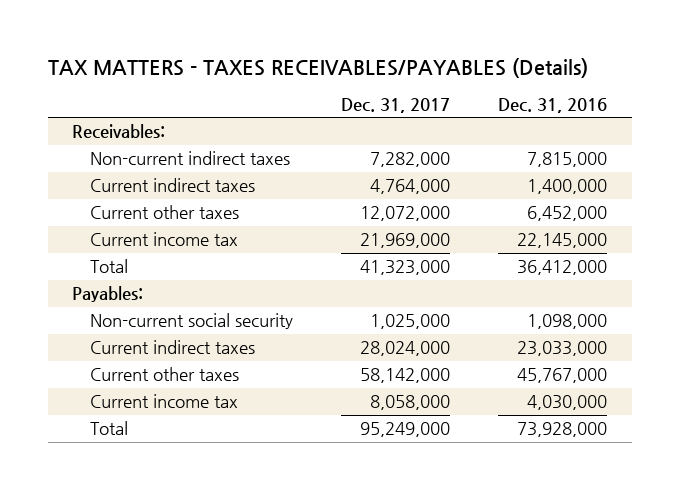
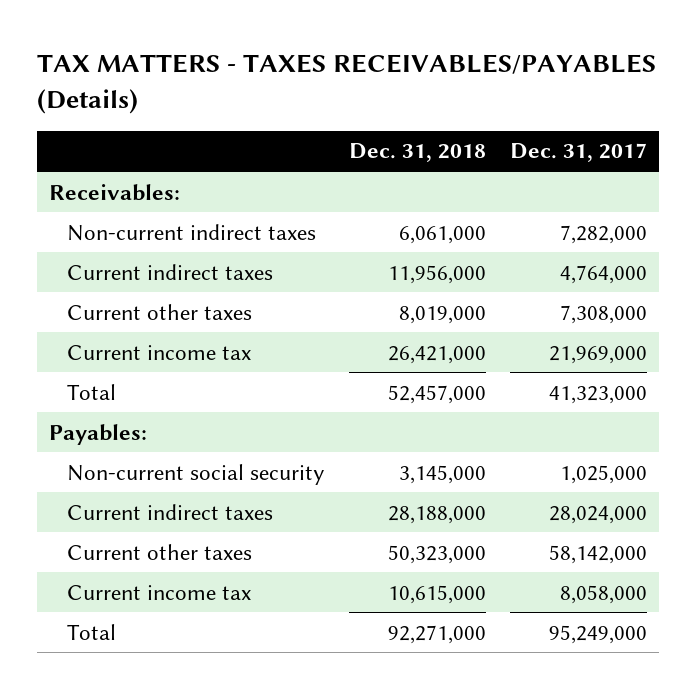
[498,97,608,113] Dec. 31, 2016 -> none
none -> [348,143,486,163] Dec. 31, 2018
[360,206,451,222] 12,072,000 -> [559,304,647,324] 7,308,000

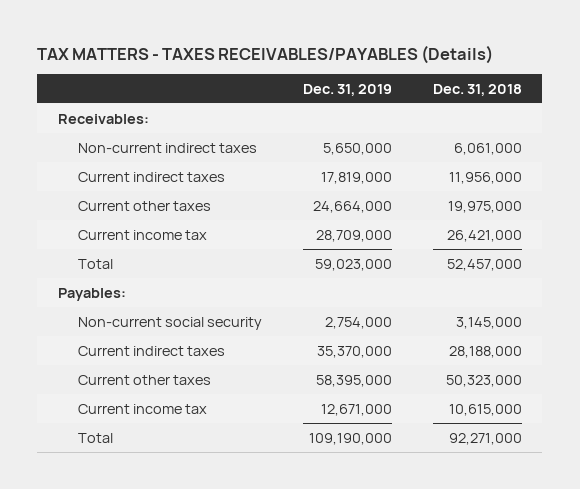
[509,143,647,163] Dec. 31, 2017 -> none
none -> [303,83,393,96] Dec. 31, 2019
[398,305,486,324] 8,019,000 -> [448,200,523,213] 19,975,000

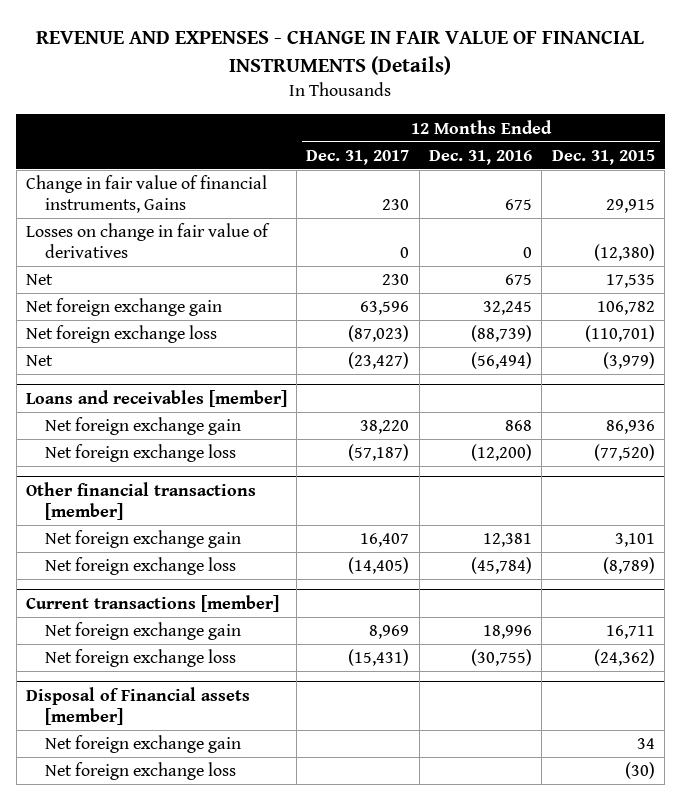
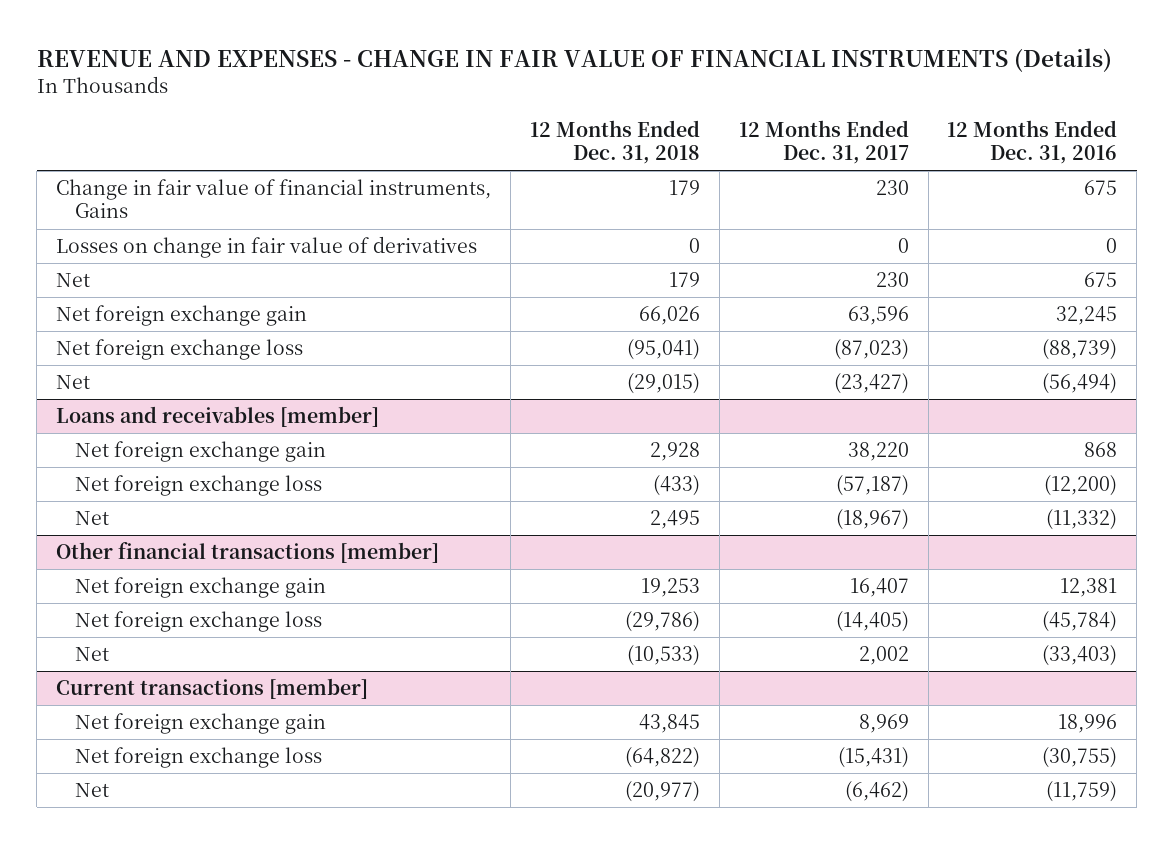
[551,149,655,165] Dec. 31, 2015 -> none
none -> [530,119,701,165] 12 Months Ended Dec. 31, 2018
none -> [74,511,109,526] Net
none -> [74,647,109,662] Net
[25,686,250,726] Disposal of Financial assets [member] -> none
[45,735,242,754] Net foreign exchange gain -> none
[45,762,237,781] Net foreign exchange loss -> none
none -> [74,783,109,798] Net

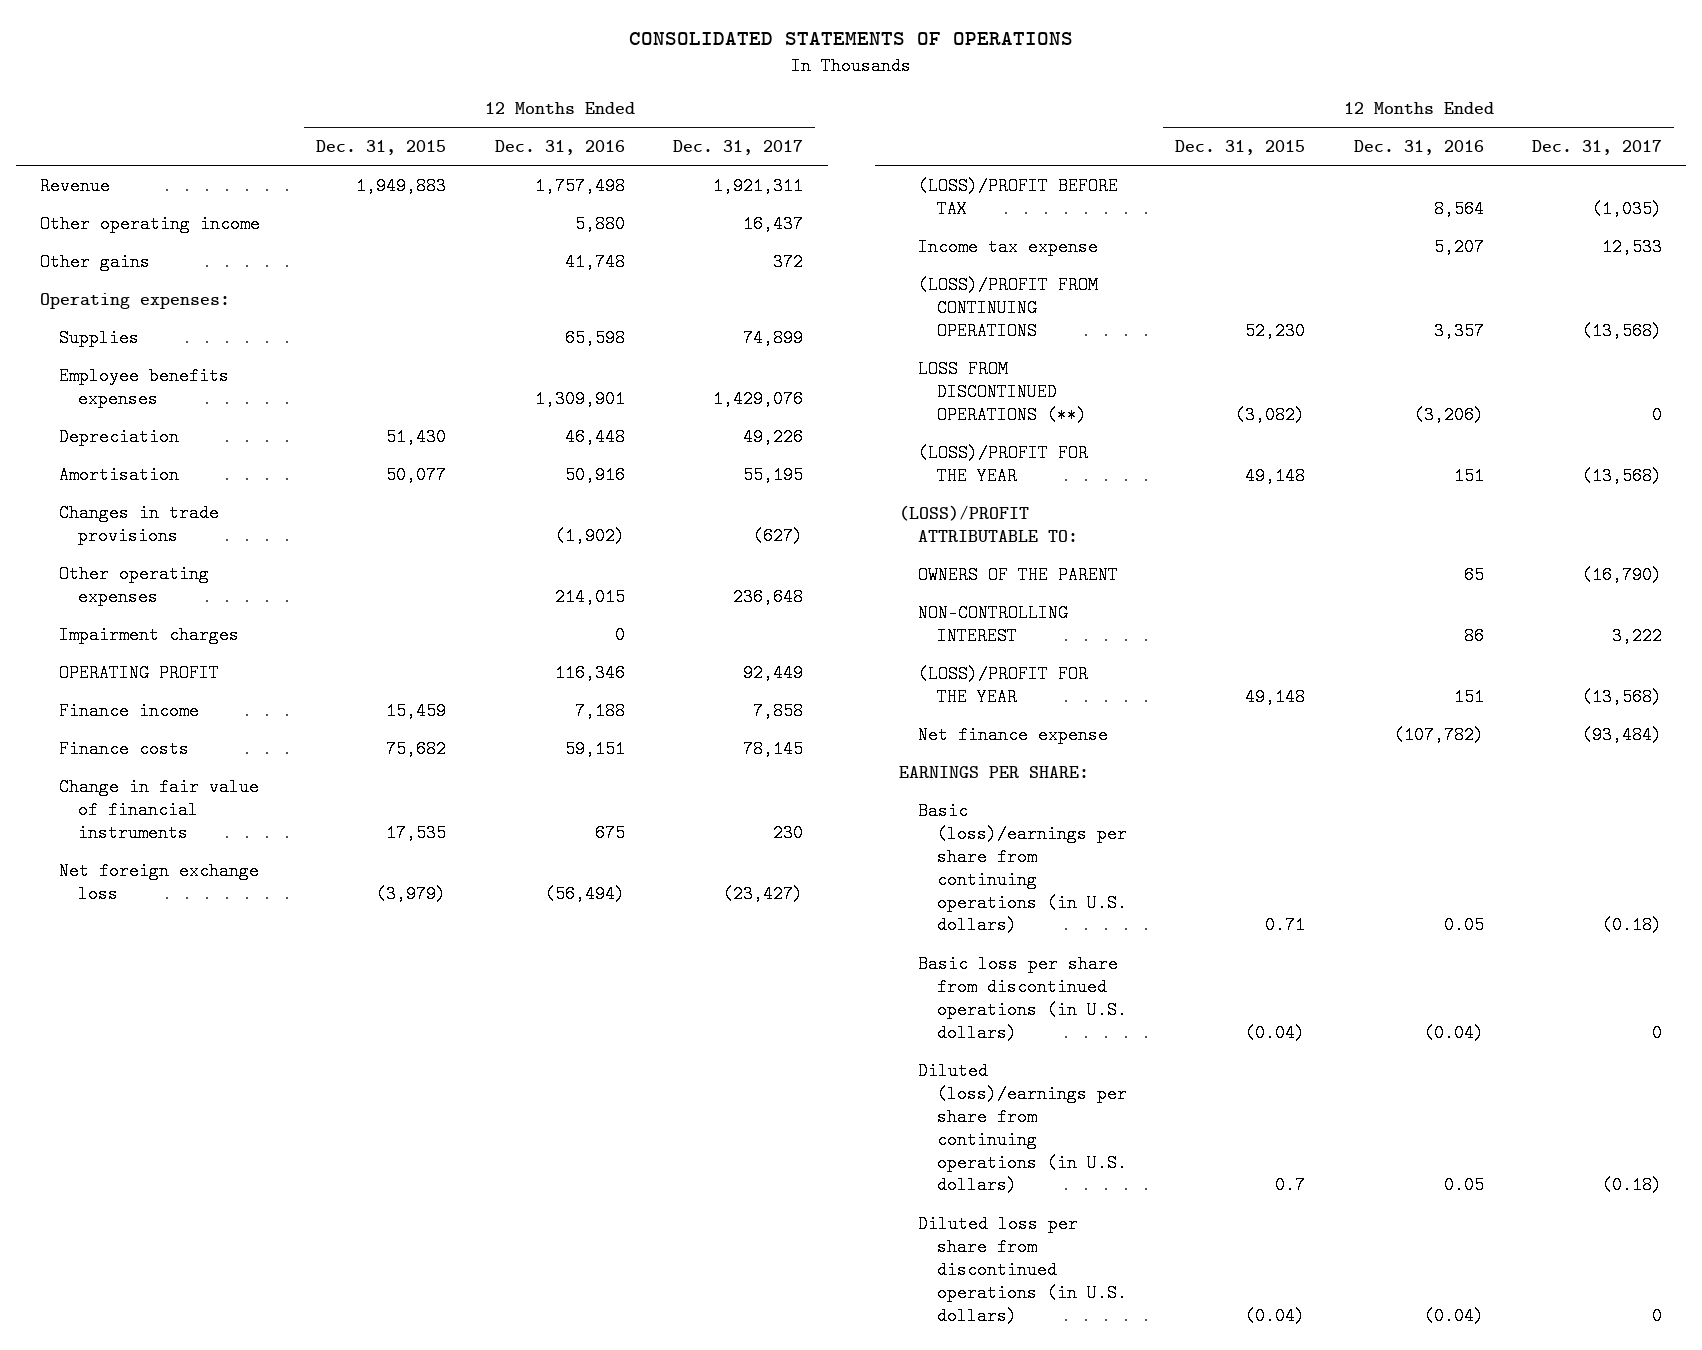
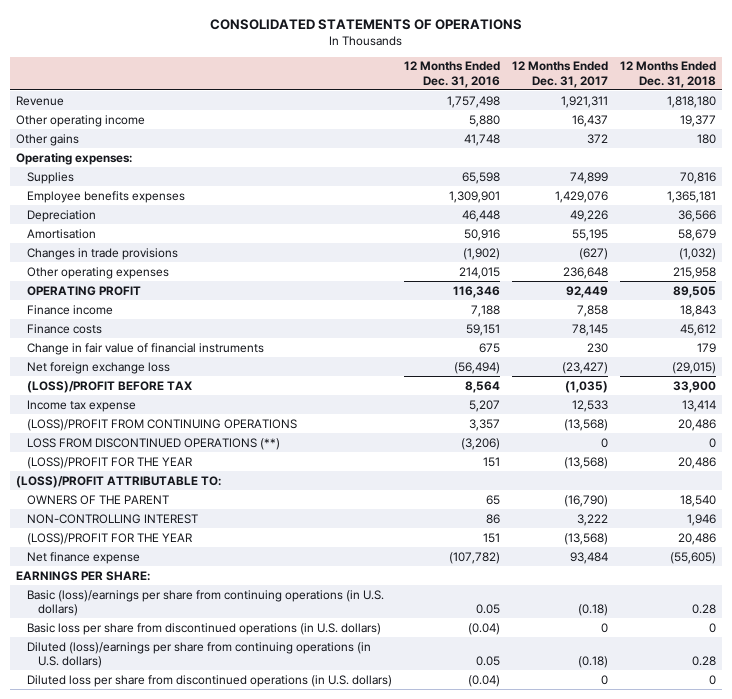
[316,140,447,156] Dec. 31, 2015 -> none
none -> [620,61,717,88] 12 Months Ended Dec. 31, 2018
[59,625,240,644] Impairment charges -> none
[1582,725,1663,744] (93,484) -> [570,551,609,564] 93,484

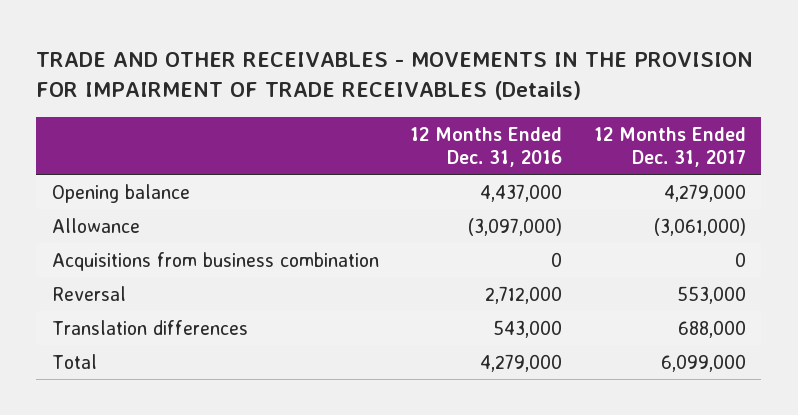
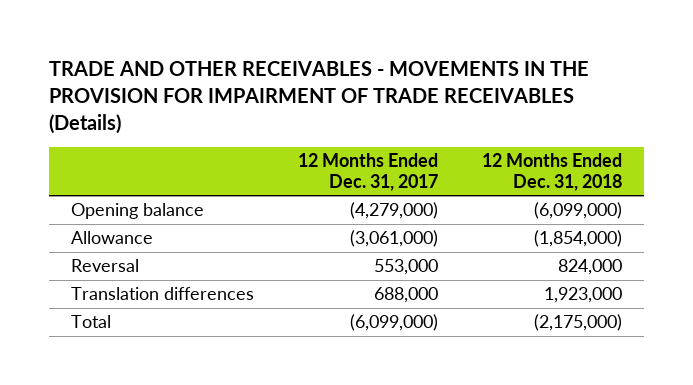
[410,126,563,167] 12 Months Ended Dec. 31, 2016 -> none
none -> [482,153,623,191] 12 Months Ended Dec. 31, 2018
[663,183,746,202] 4,279,000 -> [349,202,438,220] (4,279,000)
[51,251,379,271] Acquisitions from business combination -> none
[660,353,746,372] 6,099,000 -> [349,314,438,332] (6,099,000)

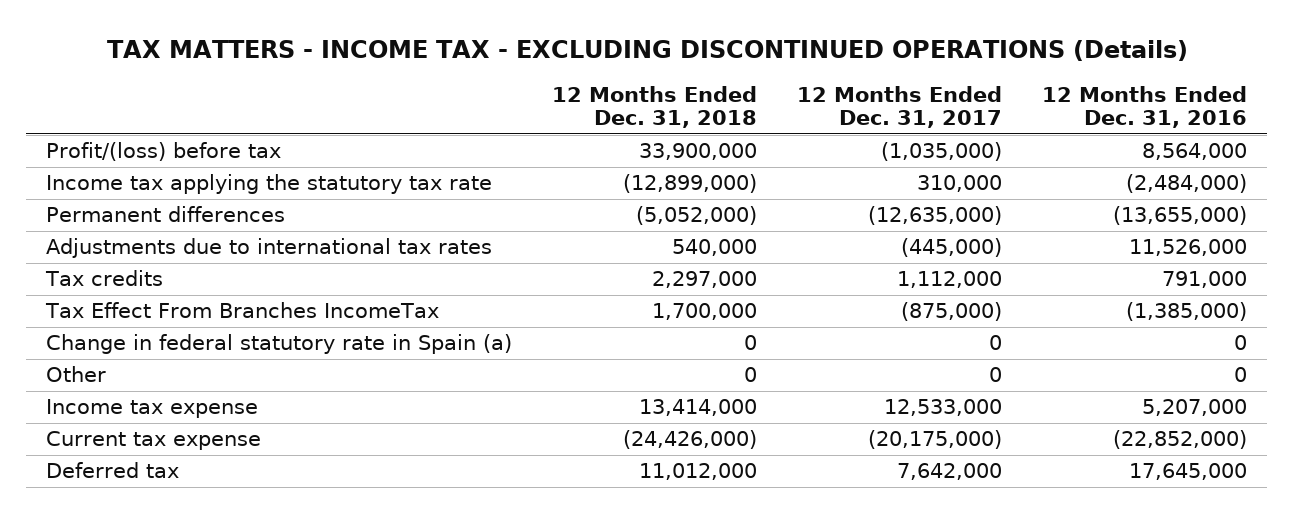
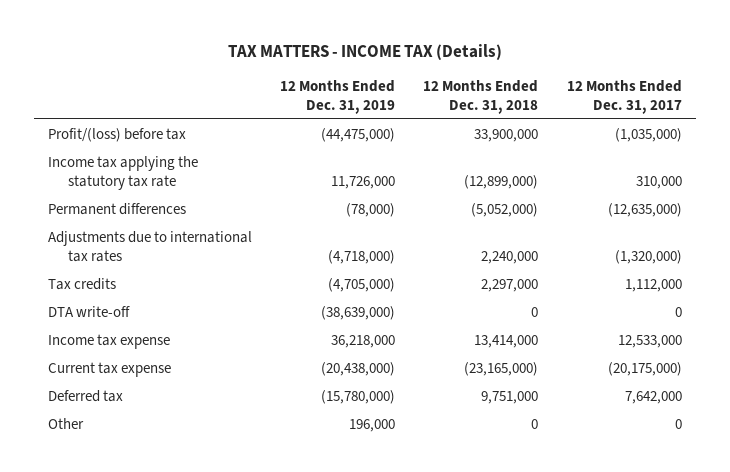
[106,39,1188,61] TAX MATTERS - INCOME TAX - EXCLUDING DISCONTINUED OPERATIONS (Details) -> [227,43,502,60] TAX MATTERS - INCOME TAX (Details)
[1042,85,1248,129] 12 Months Ended Dec. 31, 2016 -> none
none -> [280,79,396,114] 12 Months Ended Dec. 31, 2019
[672,239,758,257] 540,000 -> [481,250,539,264] 2,240,000
[901,238,1003,258] (445,000) -> [614,249,682,264] (1,320,000)
[45,302,440,319] Tax Effect From Branches IncomeTax -> none
[46,334,513,355] Change in federal statutory rate in Spain (a) -> none
none -> [47,305,130,317] DTA write-off
[623,430,758,450] (24,426,000) -> [464,361,539,376] (23,165,000)
[639,463,758,481] 11,012,000 -> [481,390,539,404] 9,751,000
[46,366,107,383] Other -> [47,417,84,429] Other

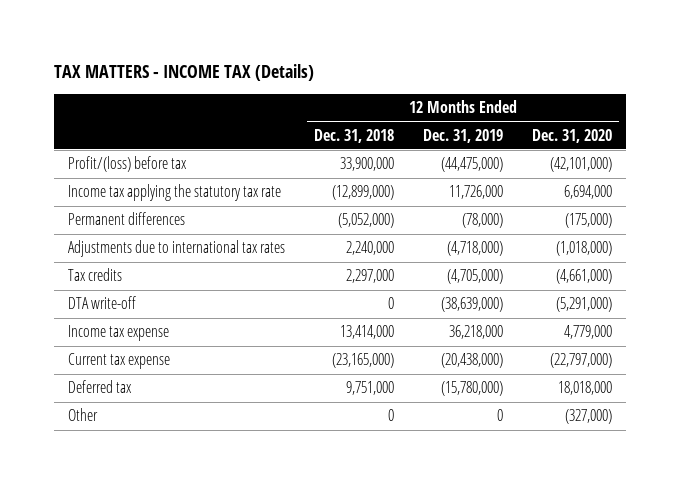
[566,79,682,114] 12 Months Ended Dec. 31, 2017 -> none
none -> [531,128,612,143] Dec. 31, 2020
[349,418,396,432] 196,000 -> [496,409,503,422] 0

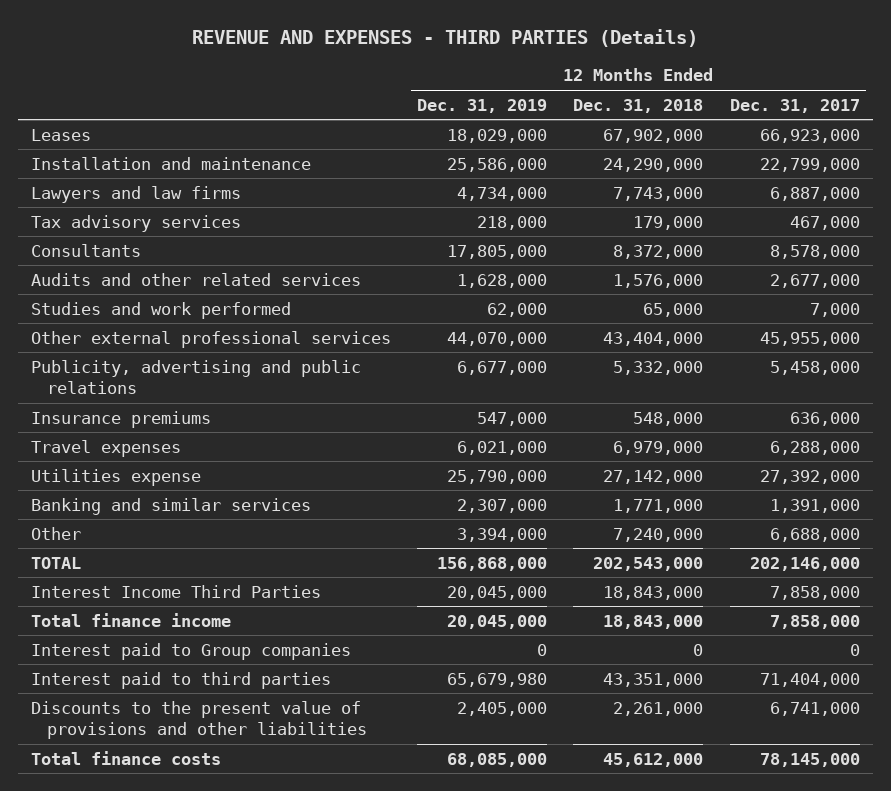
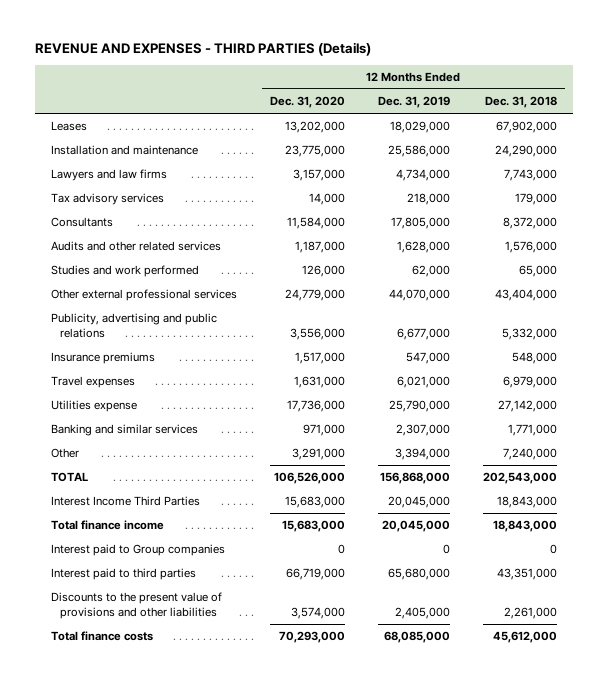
[729,98,860,113] Dec. 31, 2017 -> none
none -> [270,96,346,109] Dec. 31, 2020
[447,672,548,687] 65,679,980 -> [387,568,450,581] 65,680,000

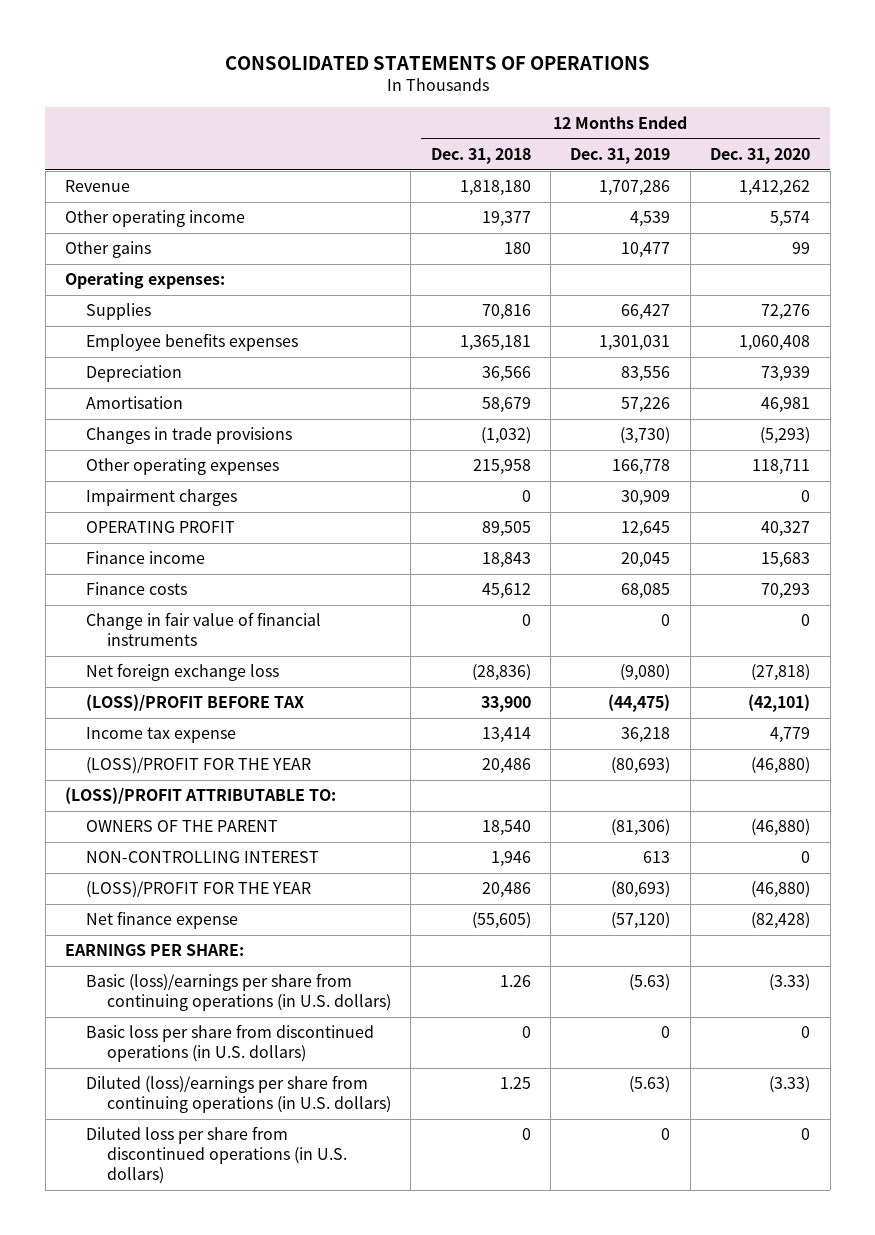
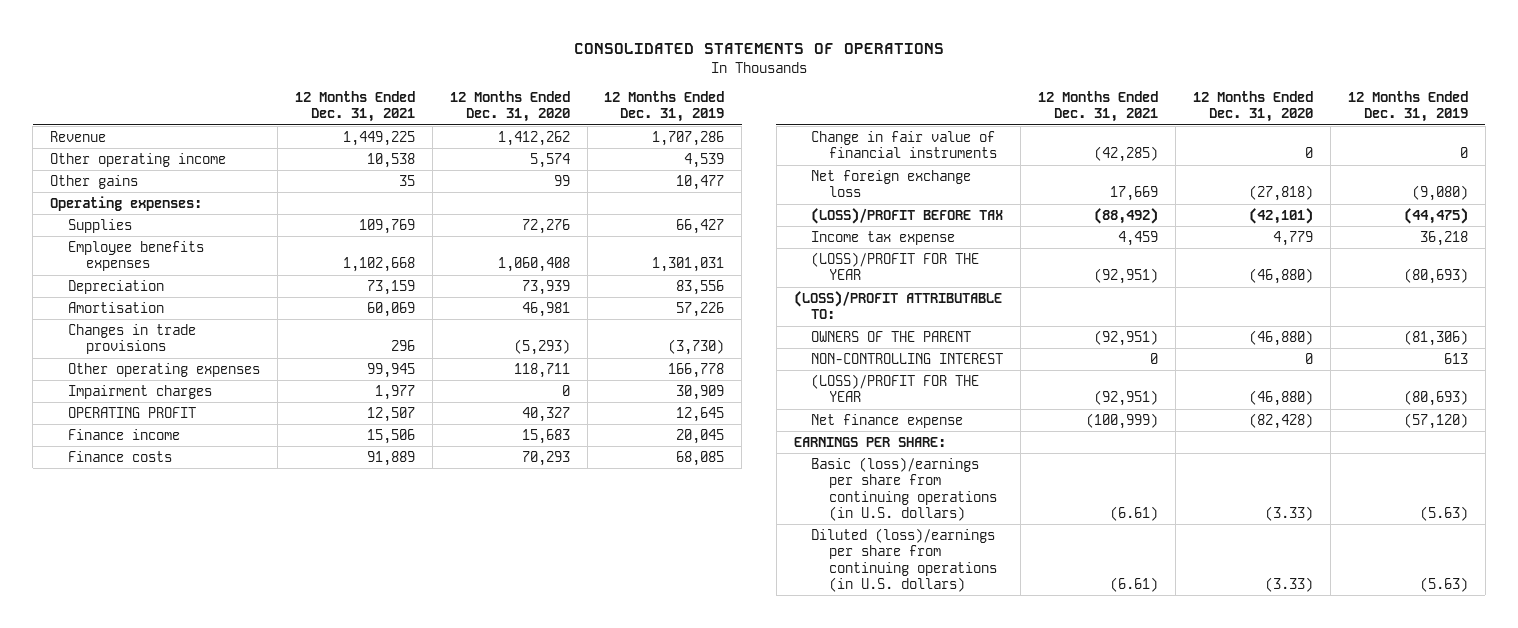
[430,148,531,165] Dec. 31, 2018 -> none
none -> [294,91,415,123] 12 Months Ended Dec. 31, 2021
[85,1024,374,1063] Basic loss per share from discontinued operations (in U.S. dollars) -> none
[85,1126,347,1184] Diluted loss per share from discontinued operations (in U.S. dollars) -> none

